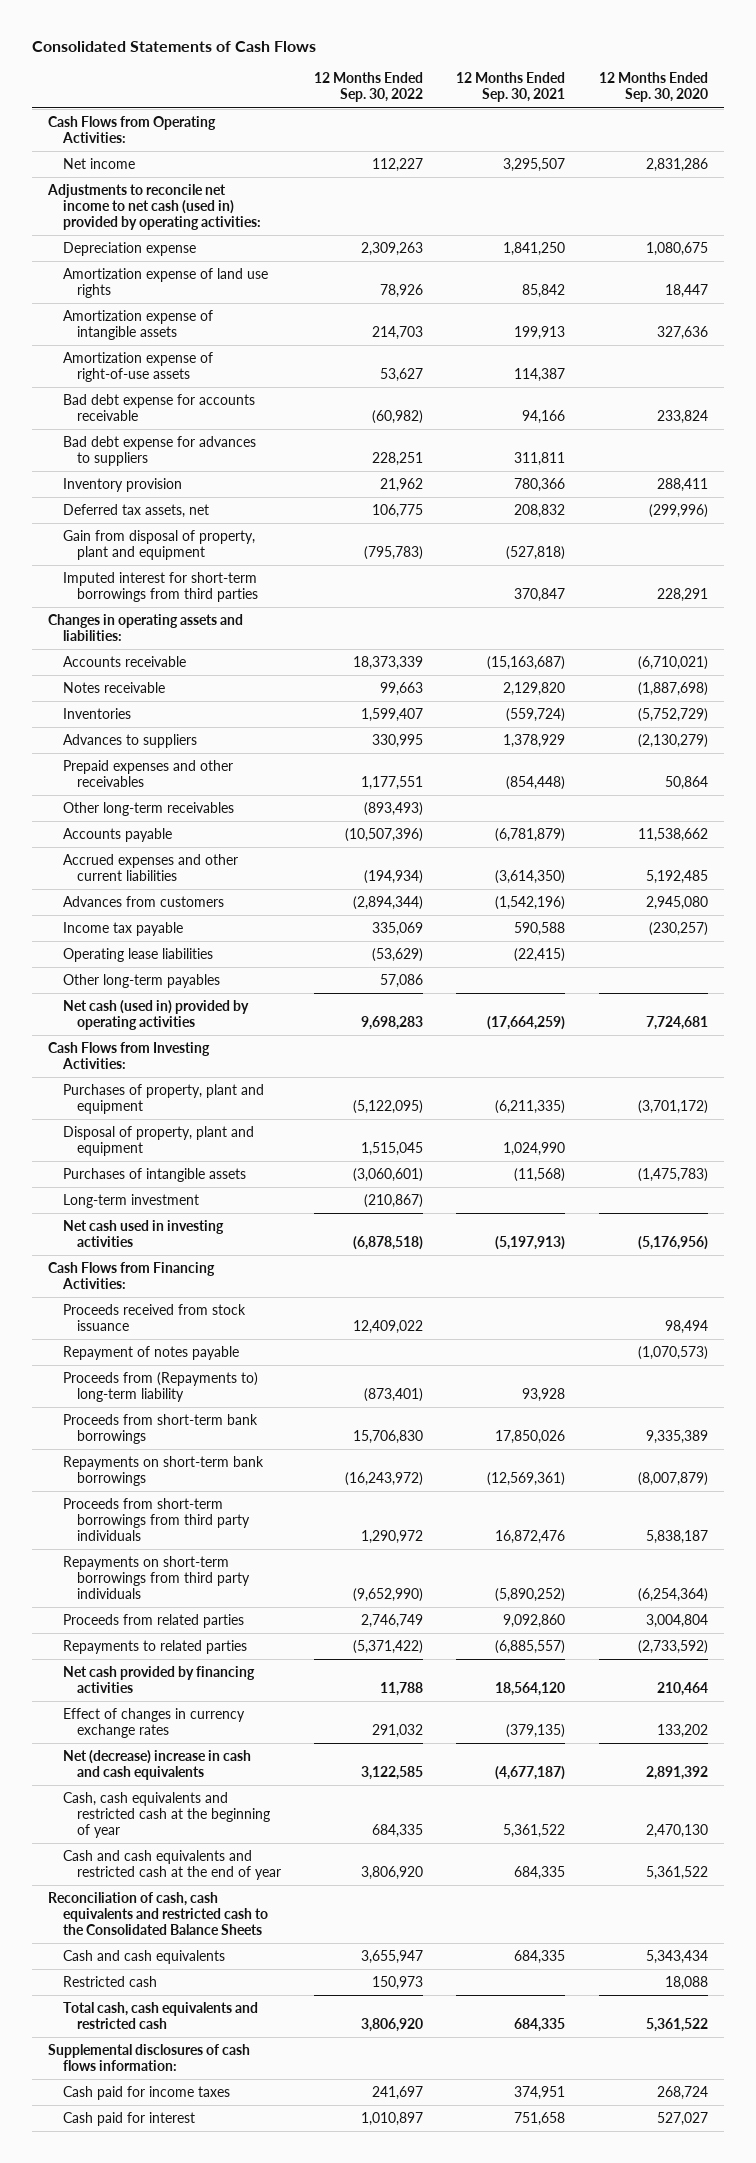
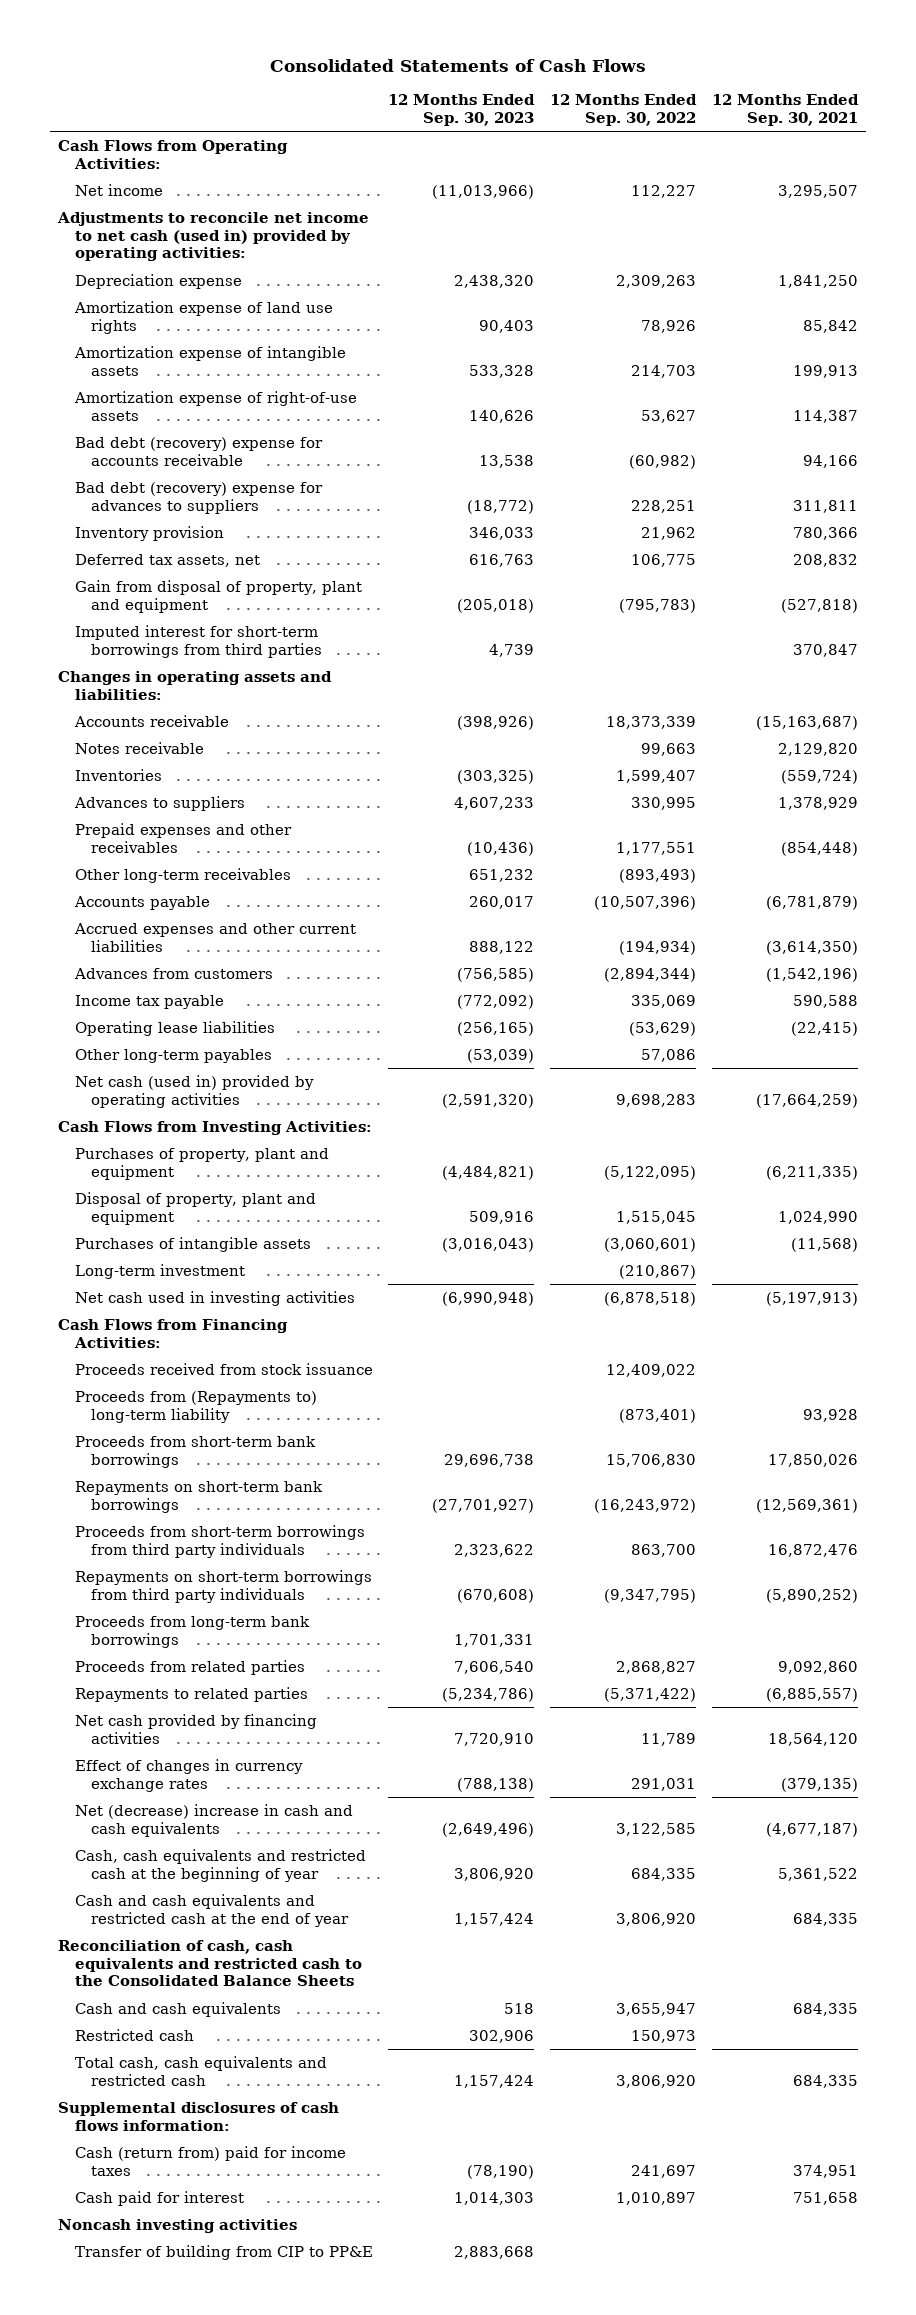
[598,72,708,103] 12 Months Ended Sep. 30, 2020 -> none
none -> [388,94,536,127] 12 Months Ended Sep. 30, 2023
[62,393,255,421] Bad debt expense for accounts receivable -> [74,436,323,466] Bad debt (recovery) expense for accounts receivable
[62,435,256,466] Bad debt expense for advances to suppliers -> [74,481,323,514] Bad debt (recovery) expense for advances to suppliers
[62,1345,239,1360] Repayment of notes payable -> none
[361,1529,424,1544] 1,290,972 -> [631,1543,697,1557] 863,700
[353,1587,424,1602] (9,652,990) -> [604,1588,697,1603] (9,347,795)
none -> [74,1615,310,1648] Proceeds from long-term bank borrowings
[361,1613,424,1628] 2,746,749 -> [616,1660,697,1674] 2,868,827
[380,1681,424,1696] 11,788 -> [641,1732,697,1746] 11,789
[372,1723,424,1738] 291,032 -> [631,1777,697,1791] 291,031
[62,2085,230,2100] Cash paid for income taxes -> [74,2145,346,2176] Cash (return from) paid for income taxes
none -> [57,2218,297,2233] Noncash investing activities
none -> [74,2244,373,2260] Transfer of building from CIP to PP&E

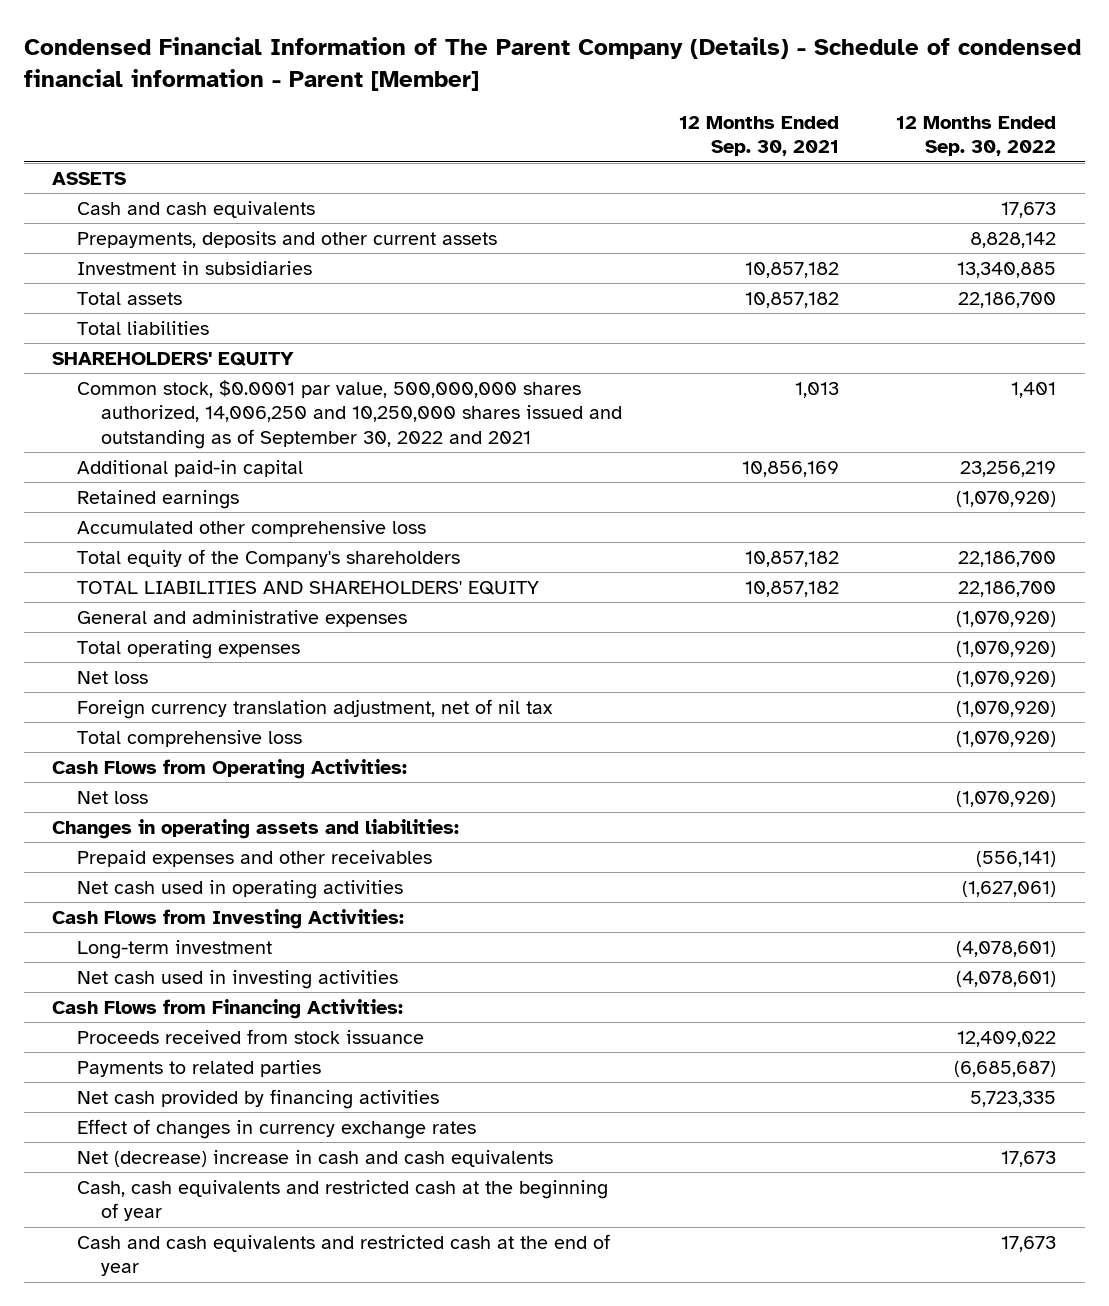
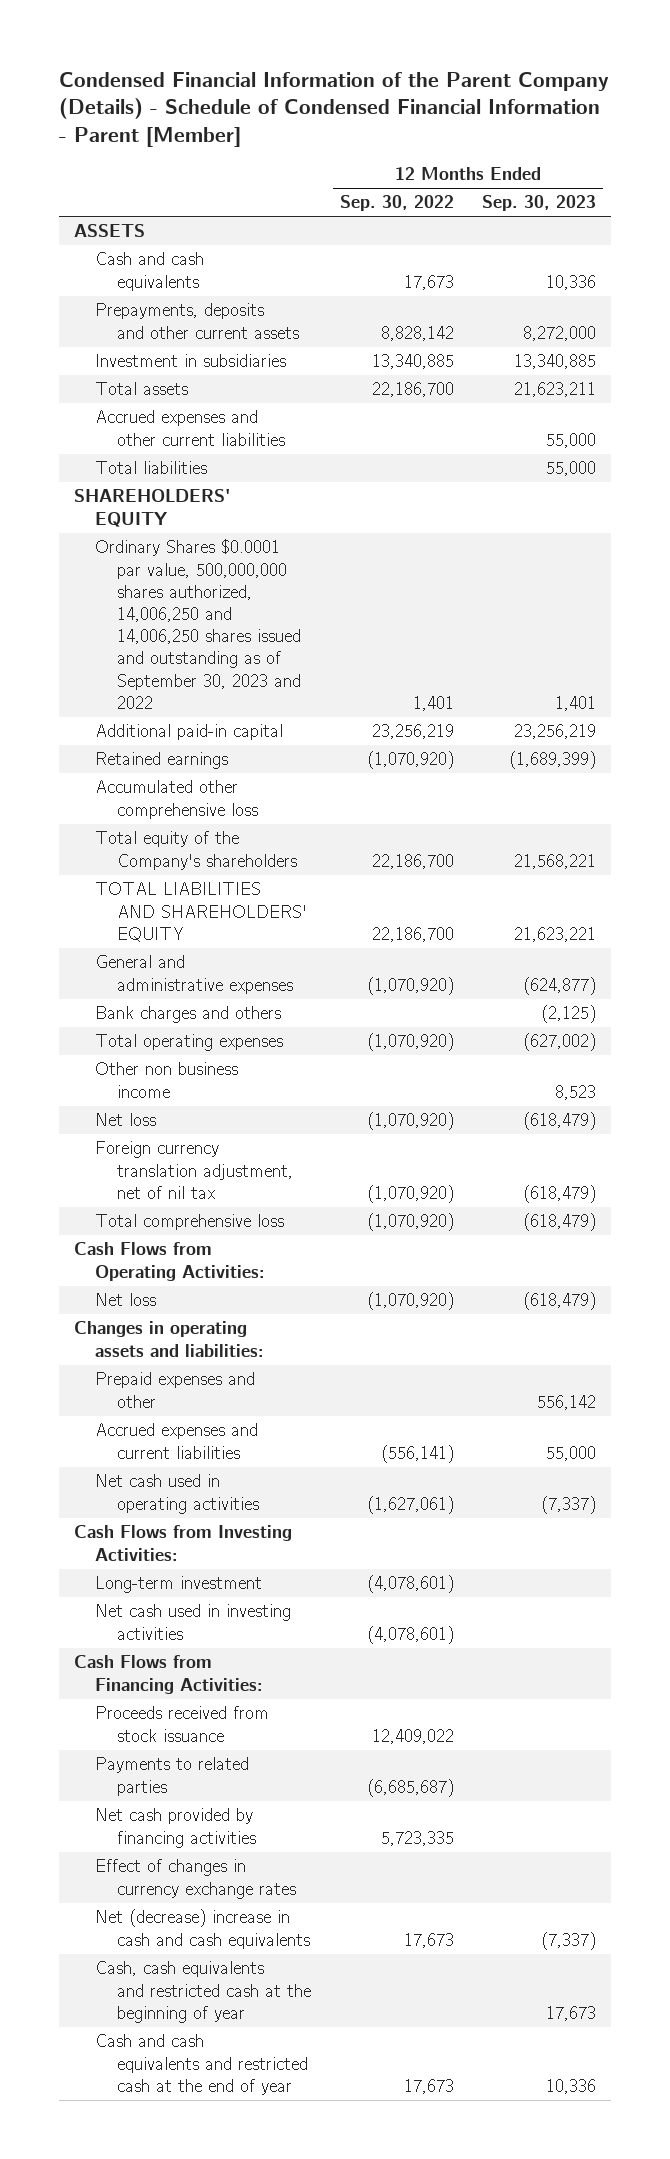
[23,37,1081,91] Condensed Financial Information of The Parent Company (Details) - Schedule of condensed financial information - Parent [Member] -> [59,71,610,147] Condensed Financial Information of the Parent Company (Details) - Schedule of Condensed Financial Information - Parent [Member]
[679,115,840,157] 12 Months Ended Sep. 30, 2021 -> none
none -> [482,195,597,212] Sep. 30, 2023
none -> [95,410,286,446] Accrued expenses and other current liabilities
[76,380,623,449] Common stock, $0.0001 par value, 500,000,000 shares authorized, 14,006,250 and 10,250,000 shares issued and outstanding as of September 30, 2022 and 2021 -> [95,539,302,709] Ordinary Shares $0.0001 par value, 500,000,000 shares authorized, 14,006,250 and 14,006,250 shares issued and outstanding as of September 30, 2023 and 2022
none -> [95,1006,282,1024] Bank charges and others
none -> [95,1062,239,1098] Other non business income
none -> [95,1372,256,1408] Prepaid expenses and other
[76,850,432,868] Prepaid expenses and other receivables -> [95,1423,259,1459] Accrued expenses and current liabilities

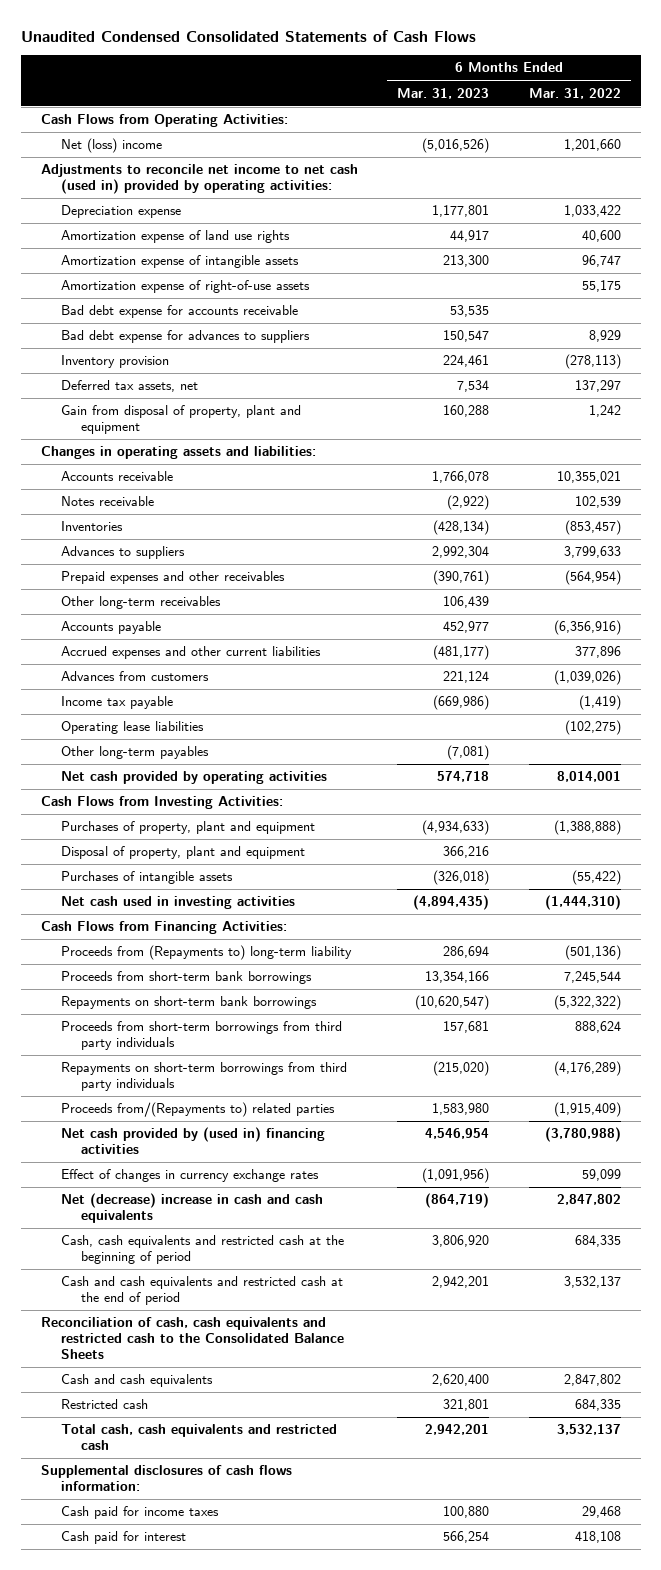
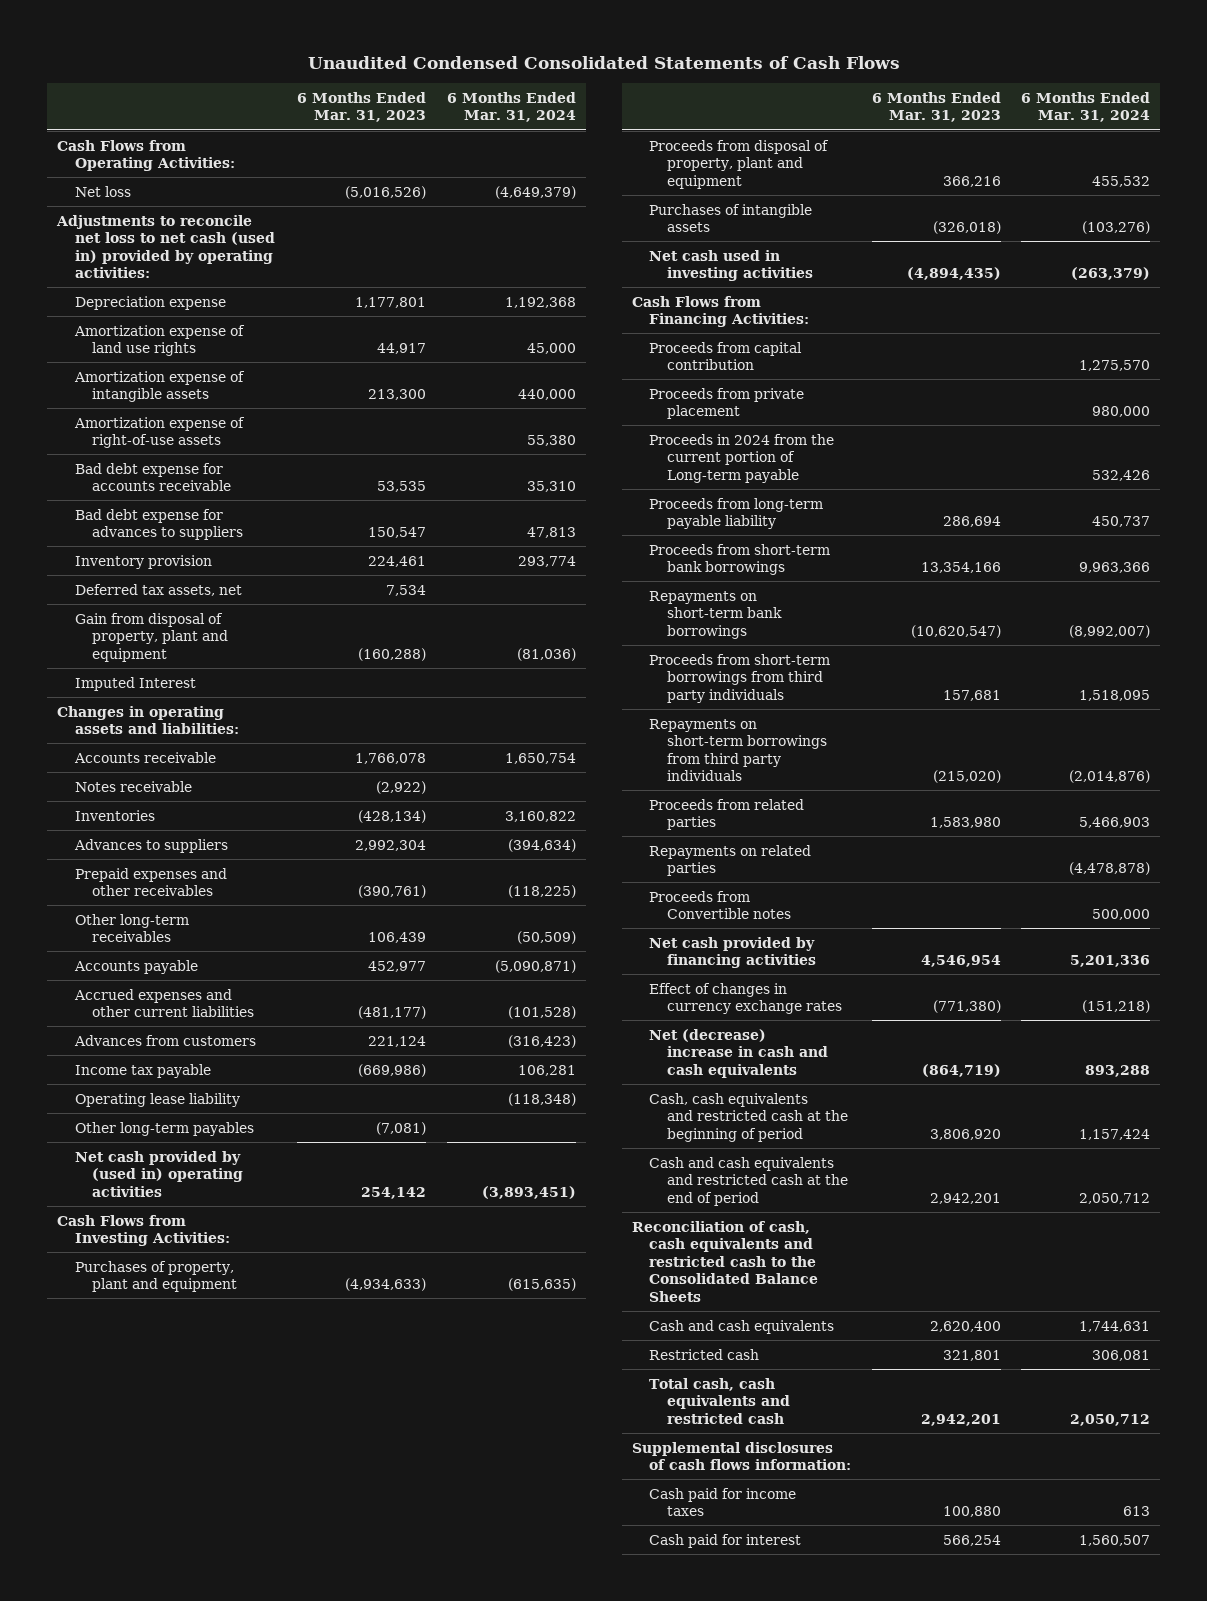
[528,87,621,99] Mar. 31, 2022 -> none
none -> [446,91,576,123] 6 Months Ended Mar. 31, 2024
[61,138,163,154] Net (loss) income -> [74,185,131,197] Net loss
[40,164,358,195] Adjustments to reconcile net income to net cash (used in) provided by operating activities: -> [56,214,275,279] Adjustments to reconcile net loss to net cash (used in) provided by operating activities:
[443,405,490,418] 160,288 -> [358,647,427,661] (160,288)
none -> [74,676,196,691] Imputed Interest
[61,721,205,735] Operating lease liabilities -> [74,1092,240,1107] Operating lease liability
[61,771,328,785] Net cash provided by operating activities -> [74,1150,244,1197] Net cash provided by (used in) operating activities
[437,771,490,783] 574,718 -> [361,1186,427,1199] 254,142
[61,846,306,860] Disposal of property, plant and equipment -> [649,139,830,189] Proceeds from disposal of property, plant and equipment
none -> [649,341,803,371] Proceeds from capital contribution
none -> [649,387,805,420] Proceeds from private placement
none -> [649,433,835,483] Proceeds in 2024 from the current portion of Long-term payable
[61,945,353,961] Proceeds from (Repayments to) long-term liability -> [649,497,824,530] Proceeds from long-term payable liability
[61,1102,336,1118] Proceeds from/(Repayments to) related parties -> [649,798,805,831] Proceeds from related parties
none -> [649,844,812,877] Repayments on related parties
none -> [649,890,791,920] Proceeds from Convertible notes
[61,1127,326,1155] Net cash provided by (used in) financing activities -> [649,936,816,969] Net cash provided by financing activities
[422,1168,490,1184] (1,091,956) -> [932,1000,1001,1014] (771,380)

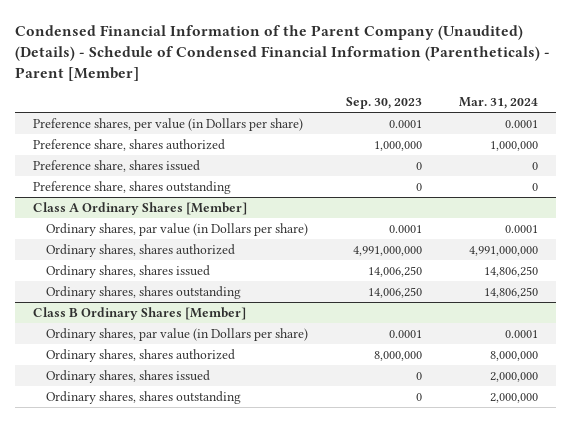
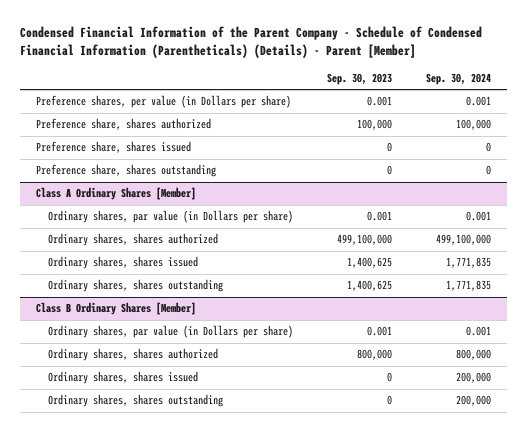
[14,24,550,81] Condensed Financial Information of the Parent Company (Unaudited) (Details) - Schedule of Condensed Financial Information (Parentheticals) - Parent [Member] -> [19,26,482,59] Condensed Financial Information of the Parent Company - Schedule of Condensed Financial Information (Parentheticals) (Details) - Parent [Member]
[458,96,538,109] Mar. 31, 2024 -> none
none -> [425,72,491,85] Sep. 30, 2024
[388,119,422,128] 0.0001 -> [367,96,393,107] 0.001
[373,140,422,151] 1,000,000 -> [357,119,393,131] 100,000
[388,224,422,233] 0.0001 -> [367,211,393,222] 0.001
[352,245,422,256] 4,991,000,000 -> [337,234,393,246] 499,100,000
[367,265,422,277] 14,006,250 -> [347,257,393,269] 1,400,625
[367,286,422,298] 14,006,250 -> [347,280,393,292] 1,400,625
[388,329,422,338] 0.0001 -> [367,326,393,337] 0.001
[373,350,422,361] 8,000,000 -> [357,349,393,361] 800,000

